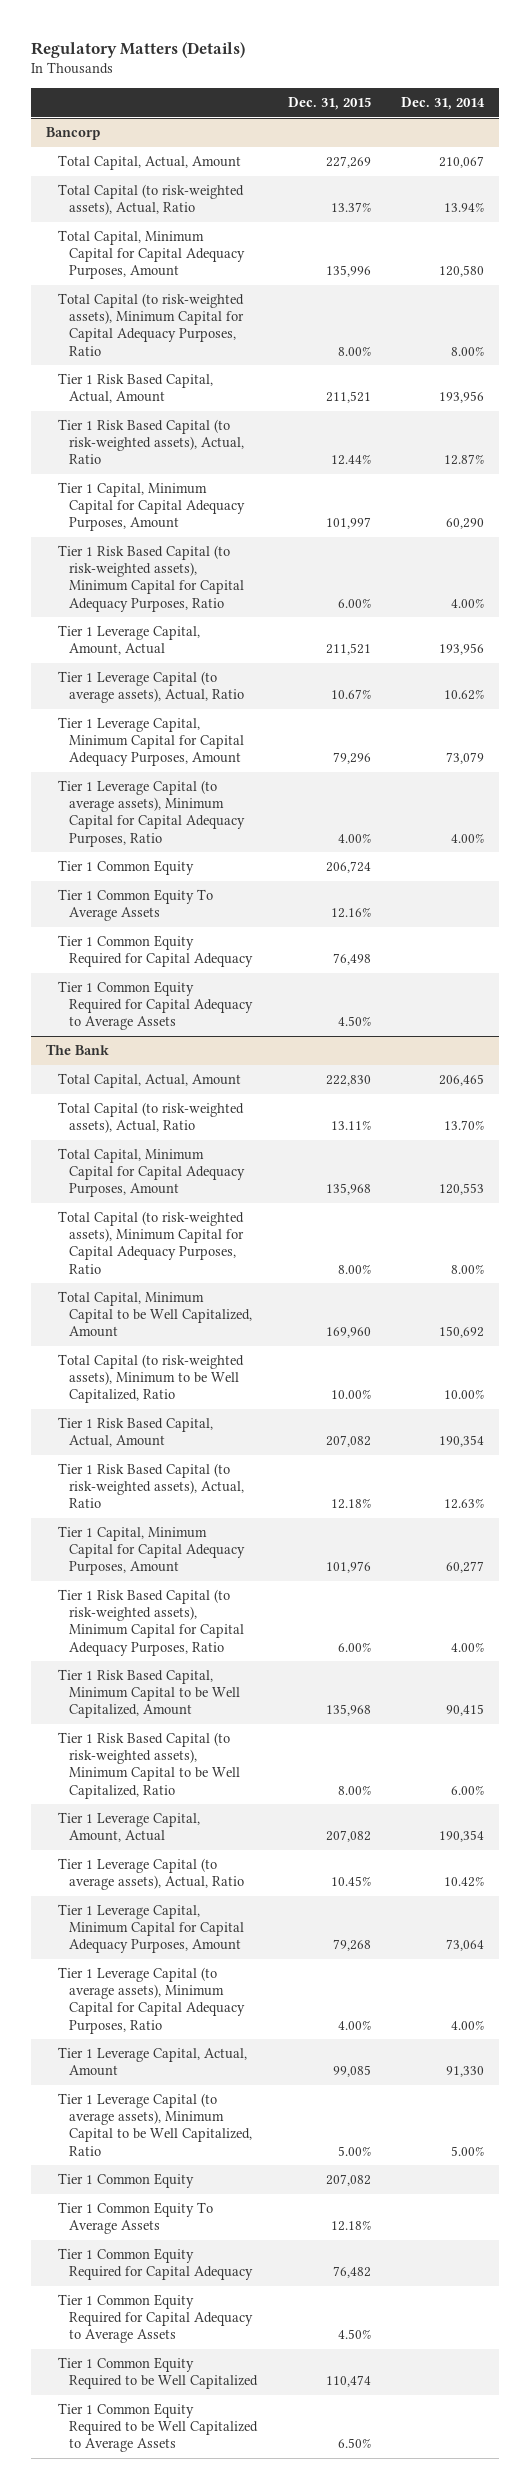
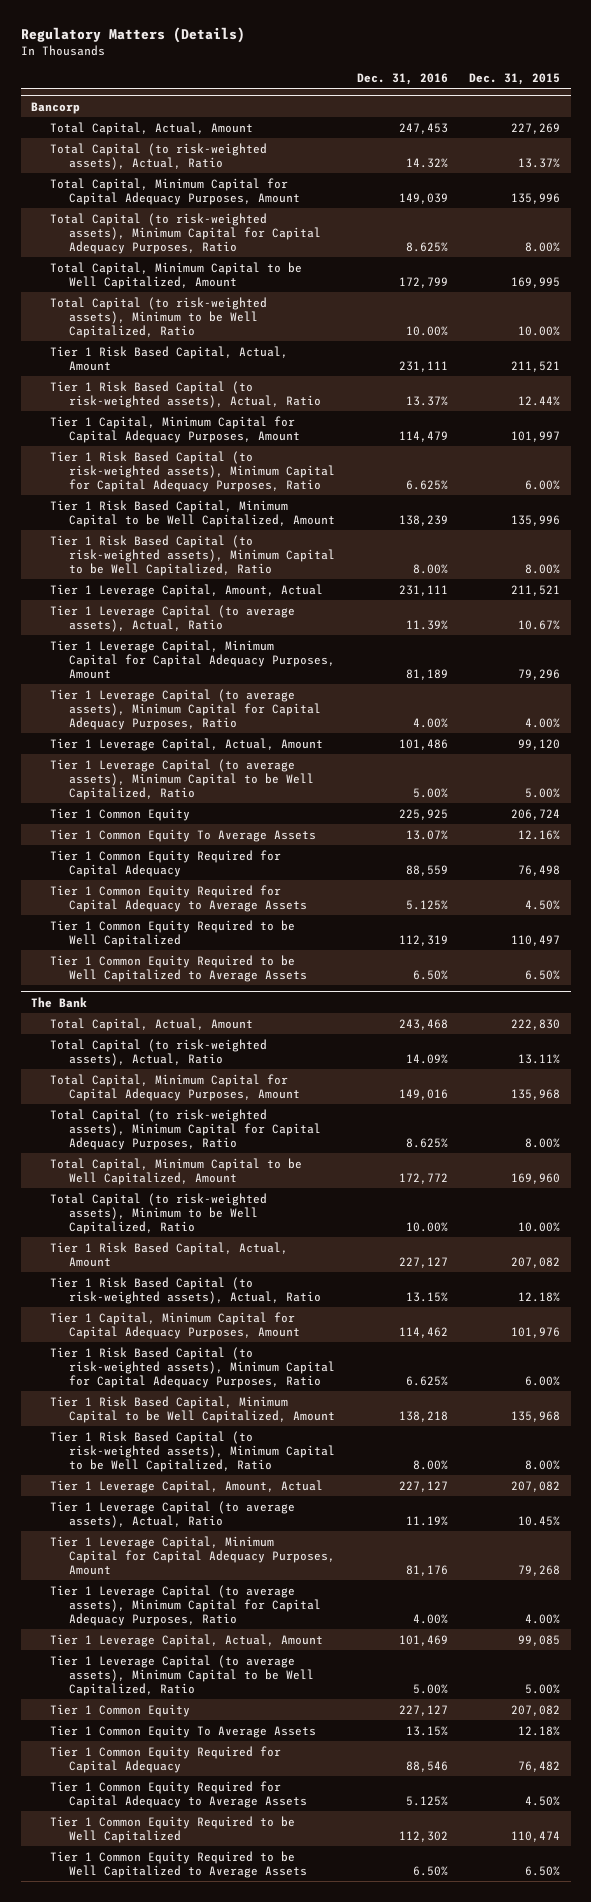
[400,97,485,111] Dec. 31, 2014 -> none
none -> [356,72,448,85] Dec. 31, 2016
none -> [50,261,303,289] Total Capital, Minimum Capital to be Well Capitalized, Amount
none -> [50,296,268,338] Total Capital (to risk-weighted assets), Minimum to be Well Capitalized, Ratio
none -> [50,499,336,527] Tier 1 Risk Based Capital, Minimum Capital to be Well Capitalized, Amount
none -> [50,534,336,576] Tier 1 Risk Based Capital (to risk-weighted assets), Minimum Capital to be Well Capitalized, Ratio
none -> [50,737,324,751] Tier 1 Leverage Capital, Actual, Amount
none -> [50,758,315,800] Tier 1 Leverage Capital (to average assets), Minimum Capital to be Well Capitalized, Ratio
none -> [50,919,296,947] Tier 1 Common Equity Required to be Well Capitalized
none -> [50,954,308,982] Tier 1 Common Equity Required to be Well Capitalized to Average Assets

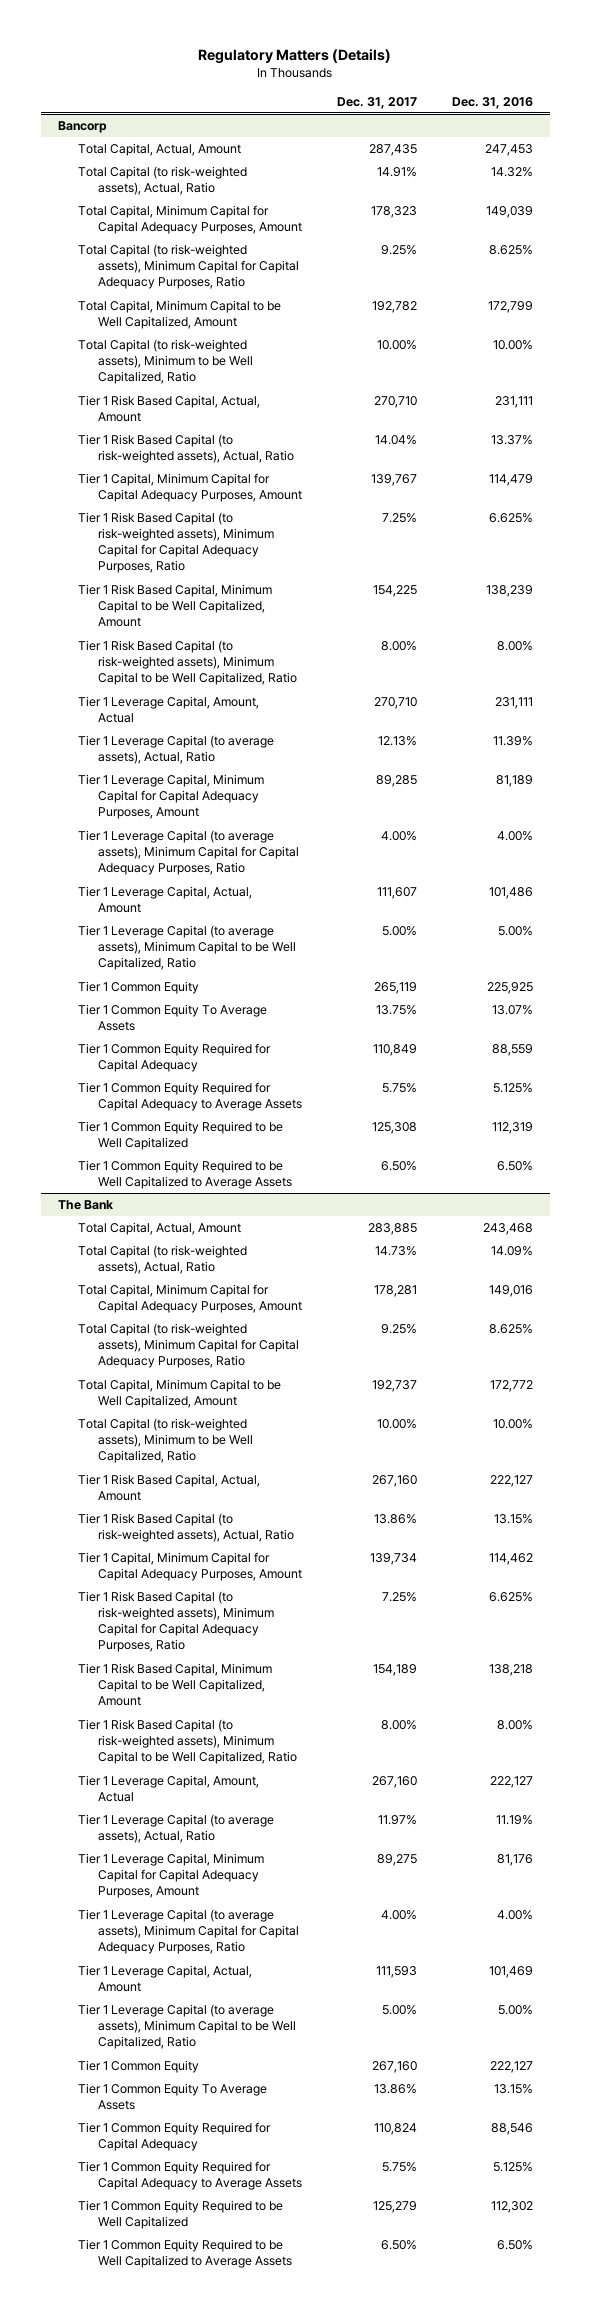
[469,72,561,85] Dec. 31, 2015 -> none
none -> [336,96,417,109] Dec. 31, 2017
[398,1256,448,1268] 227,127 -> [489,1475,533,1488] 222,127
[398,1480,448,1492] 227,127 -> [489,1776,533,1789] 222,127
[398,1704,448,1716] 227,127 -> [489,2061,533,2074] 222,127

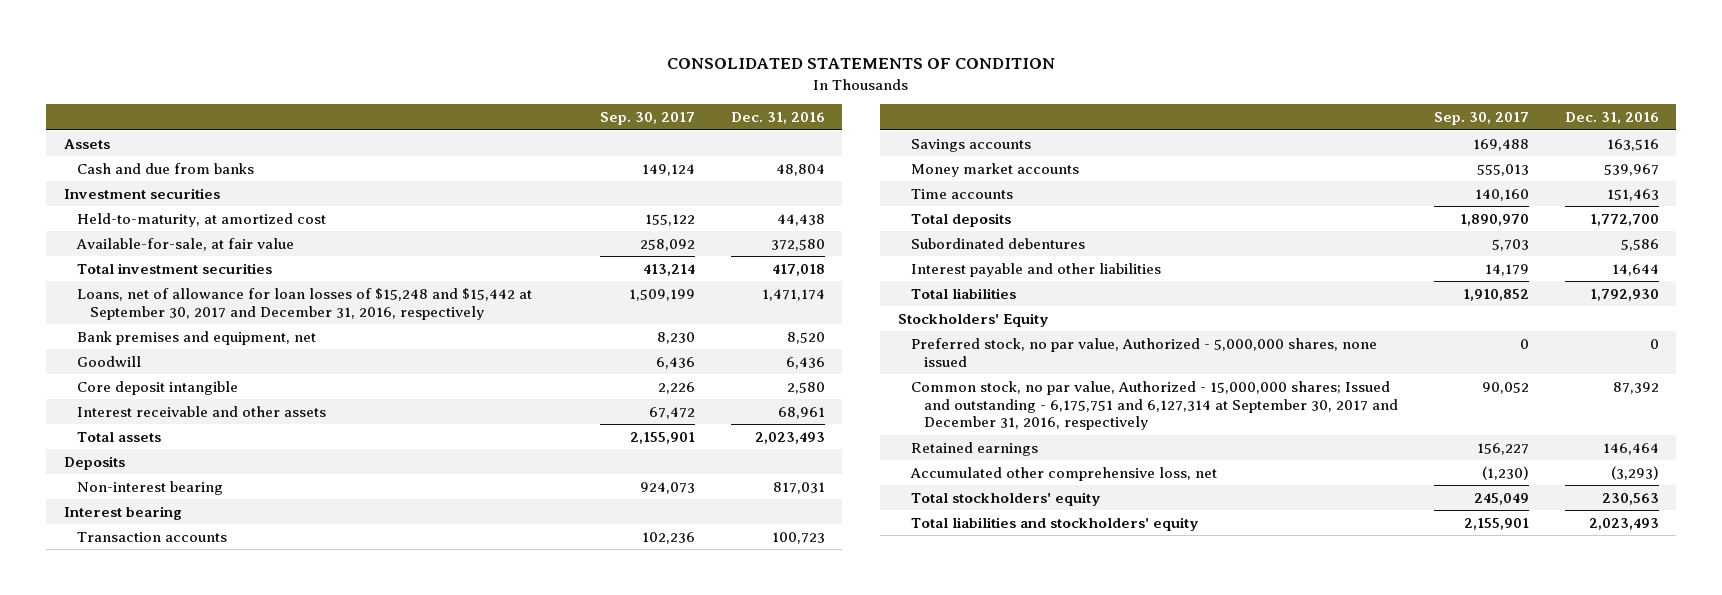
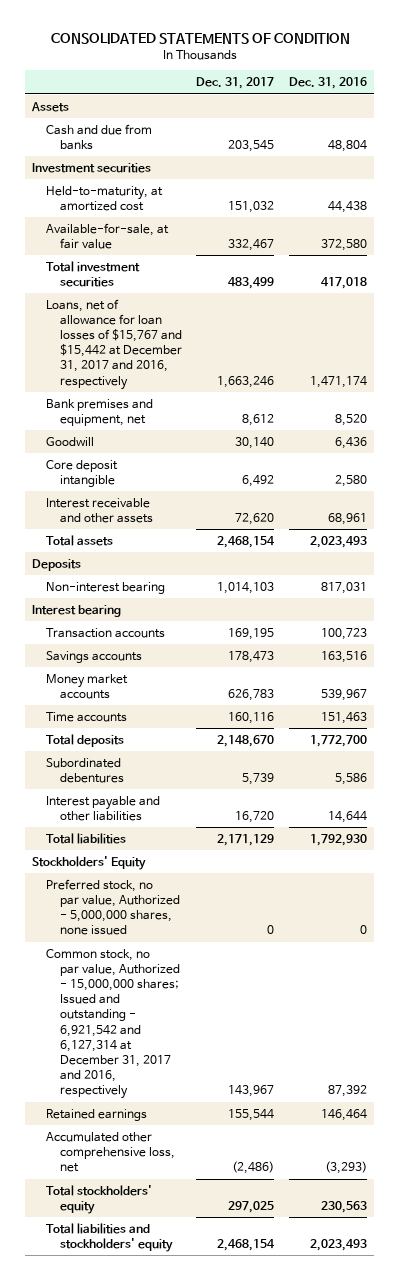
[600,112,696,126] Sep. 30, 2017 -> none
none -> [196,77,275,90] Dec. 31, 2017
[77,287,533,320] Loans, net of allowance for loan losses of $15,248 and $15,442 at September 30, 2017 and December 31, 2016, respectively -> [46,298,182,390] Loans, net of allowance for loan losses of $15,767 and $15,442 at December 31, 2017 and 2016, respectively
[911,380,1399,431] Common stock, no par value, Authorized - 15,000,000 shares; Issued and outstanding - 6,175,751 and 6,127,314 at September 30, 2017 and December 31, 2016, respectively -> [46,948,180,1100] Common stock, no par value, Authorized - 15,000,000 shares; Issued and outstanding - 6,921,542 and 6,127,314 at December 31, 2017 and 2016, respectively

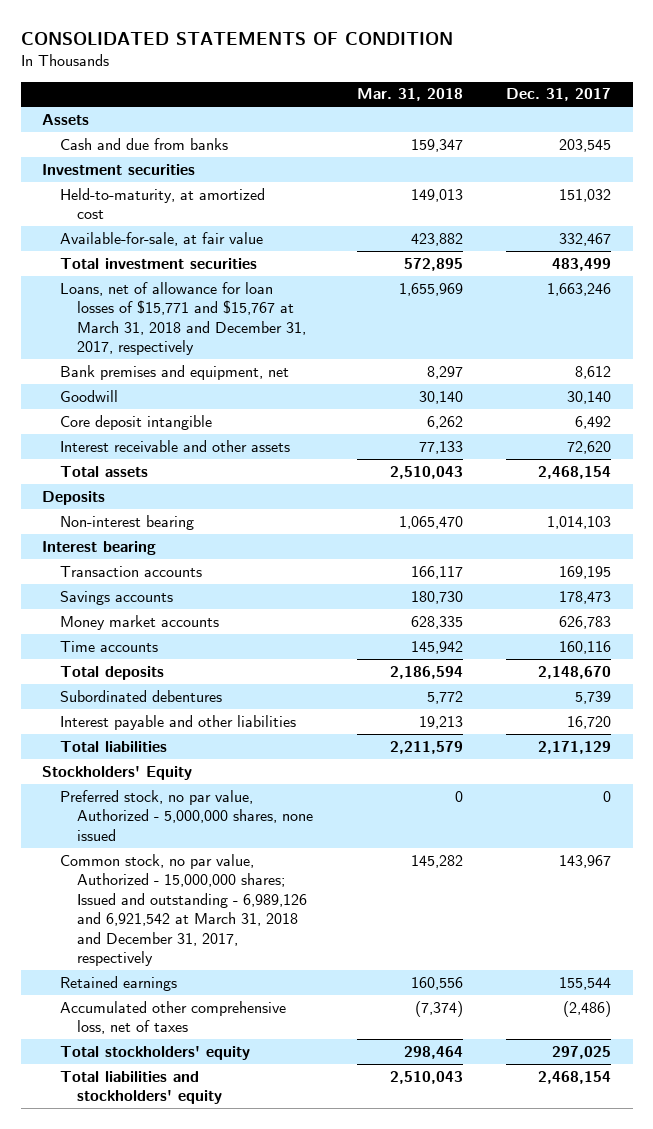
[289,77,368,90] Dec. 31, 2016 -> none
none -> [356,88,463,102] Mar. 31, 2018
[46,298,182,390] Loans, net of allowance for loan losses of $15,767 and $15,442 at December 31, 2017 and 2016, respectively -> [59,281,307,356] Loans, net of allowance for loan losses of $15,771 and $15,767 at March 31, 2018 and December 31, 2017, respectively
[46,948,180,1100] Common stock, no par value, Authorized - 15,000,000 shares; Issued and outstanding - 6,921,542 and 6,127,314 at December 31, 2017 and 2016, respectively -> [59,853,308,967] Common stock, no par value, Authorized - 15,000,000 shares; Issued and outstanding - 6,989,126 and 6,921,542 at March 31, 2018 and December 31, 2017, respectively
[46,1131,175,1173] Accumulated other comprehensive loss, net -> [59,1000,286,1035] Accumulated other comprehensive loss, net of taxes

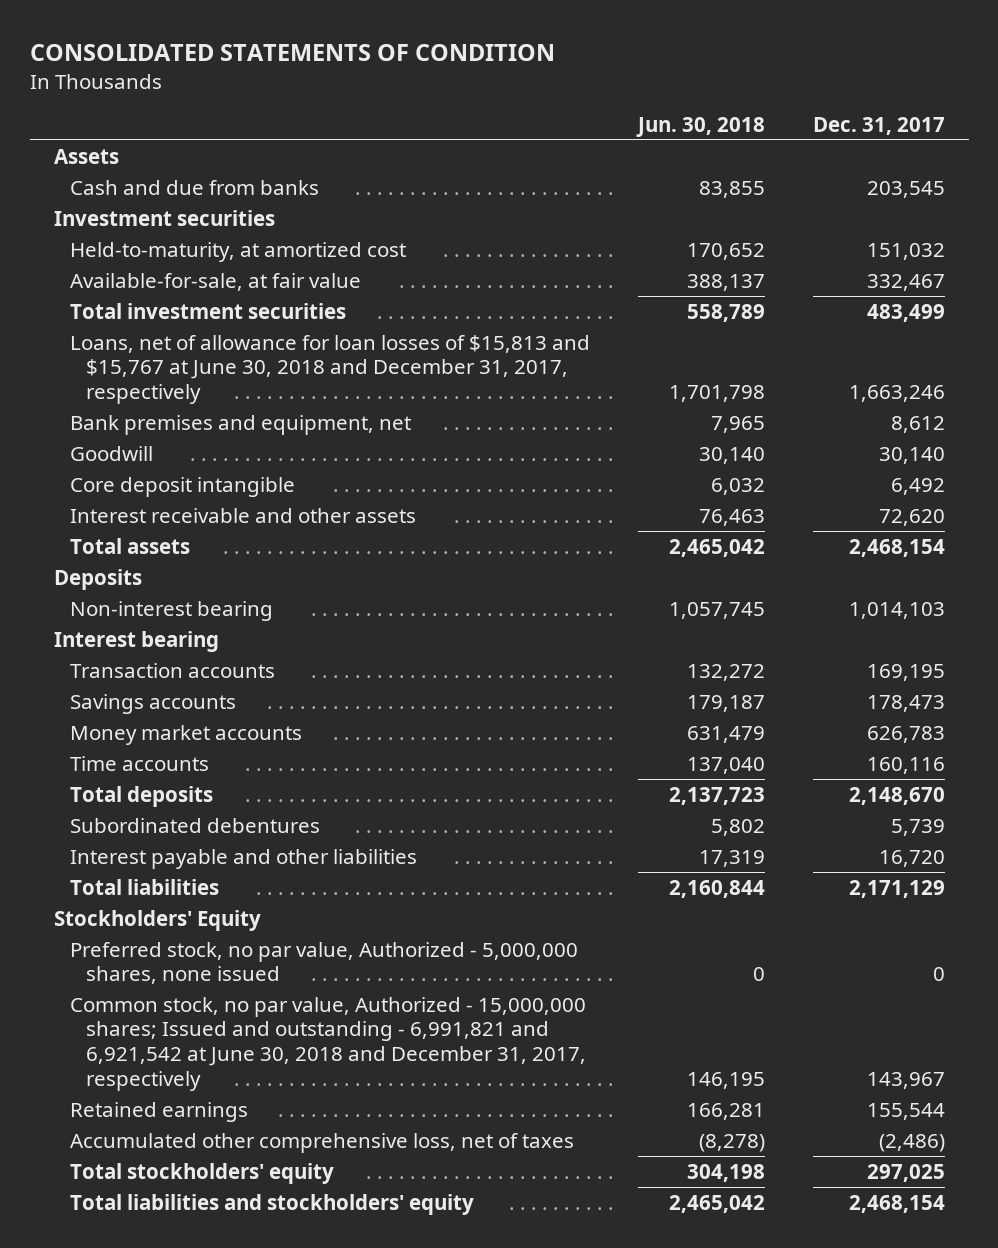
[356,88,463,102] Mar. 31, 2018 -> none
none -> [635,116,765,137] Jun. 30, 2018
[59,281,307,356] Loans, net of allowance for loan losses of $15,771 and $15,767 at March 31, 2018 and December 31, 2017, respectively -> [69,334,590,405] Loans, net of allowance for loan losses of $15,813 and $15,767 at June 30, 2018 and December 31, 2017, respectively
[59,853,308,967] Common stock, no par value, Authorized - 15,000,000 shares; Issued and outstanding - 6,989,126 and 6,921,542 at March 31, 2018 and December 31, 2017, respectively -> [69,996,587,1092] Common stock, no par value, Authorized - 15,000,000 shares; Issued and outstanding - 6,991,821 and 6,921,542 at June 30, 2018 and December 31, 2017, respectively

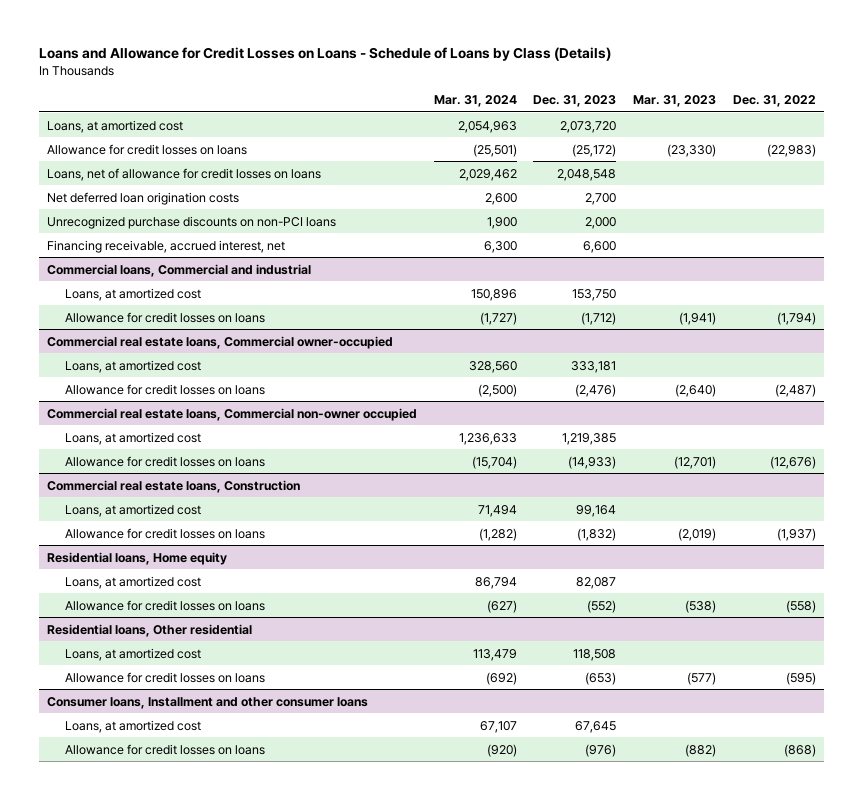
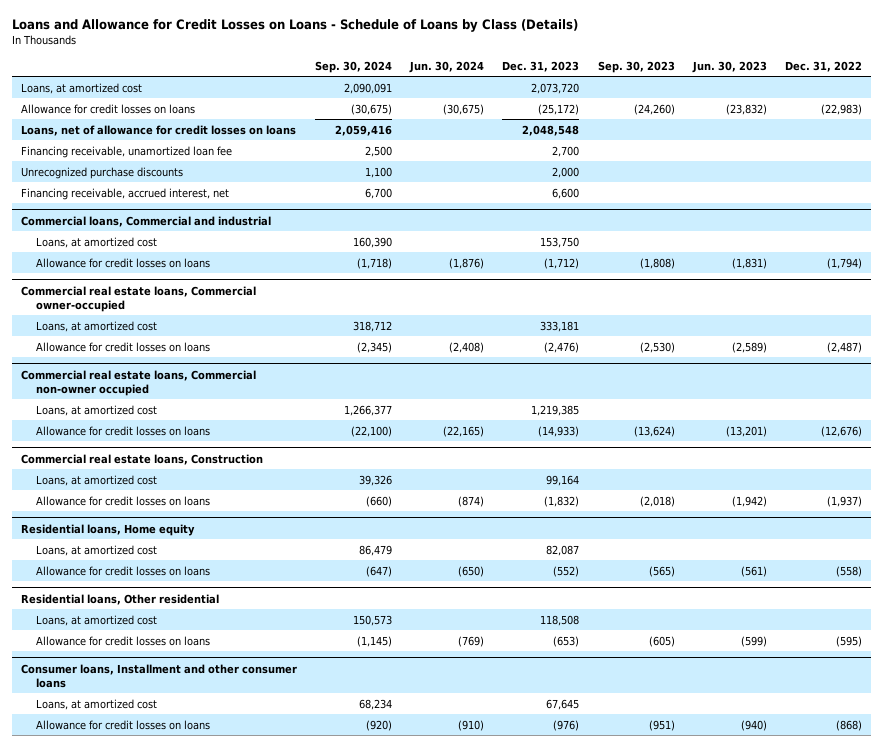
[433,94,517,107] Mar. 31, 2024 -> none
[633,94,717,107] Mar. 31, 2023 -> none
none -> [314,60,392,73] Sep. 30, 2024
none -> [409,60,485,73] Jun. 30, 2024
none -> [597,60,675,73] Sep. 30, 2023
none -> [691,60,767,73] Jun. 30, 2023
[47,191,240,205] Net deferred loan origination costs -> none
[47,215,337,229] Unrecognized purchase discounts on non-PCI loans -> none
none -> [20,145,232,158] Financing receivable, unamortized loan fee
none -> [20,166,183,179] Unrecognized purchase discounts

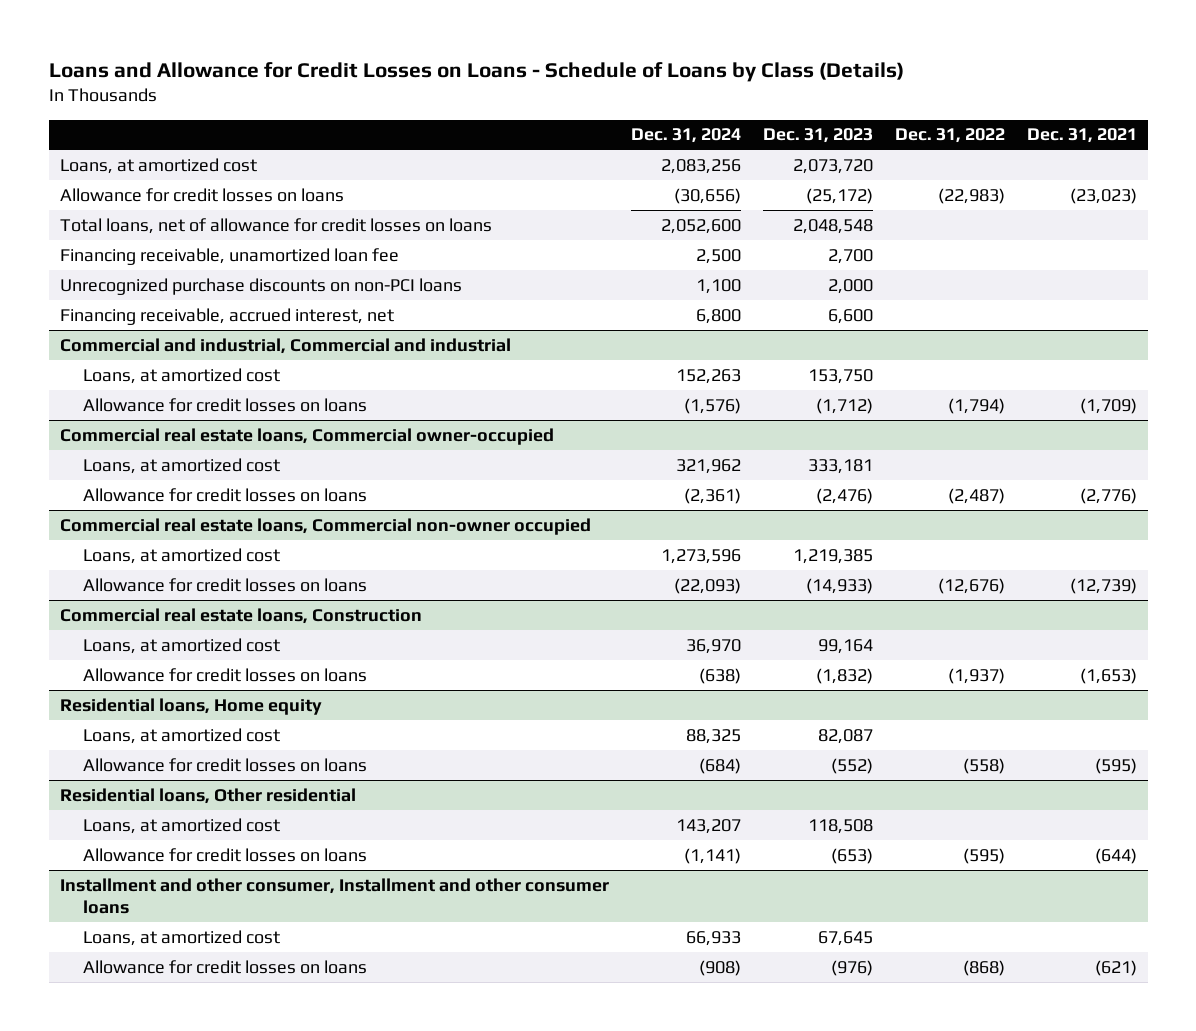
[314,60,392,73] Sep. 30, 2024 -> none
[409,60,485,73] Jun. 30, 2024 -> none
[597,60,675,73] Sep. 30, 2023 -> none
[691,60,767,73] Jun. 30, 2023 -> none
none -> [630,128,741,144] Dec. 31, 2024
none -> [1026,128,1137,144] Dec. 31, 2021
[20,124,296,136] Loans, net of allowance for credit losses on loans -> [59,217,492,234] Total loans, net of allowance for credit losses on loans
[20,166,183,179] Unrecognized purchase discounts -> none
none -> [59,277,462,295] Unrecognized purchase discounts on non-PCI loans
[20,215,271,227] Commercial loans, Commercial and industrial -> [59,337,511,354] Commercial and industrial, Commercial and industrial
[20,663,297,688] Consumer loans, Installment and other consumer loans -> [59,877,609,915] Installment and other consumer, Installment and other consumer loans

